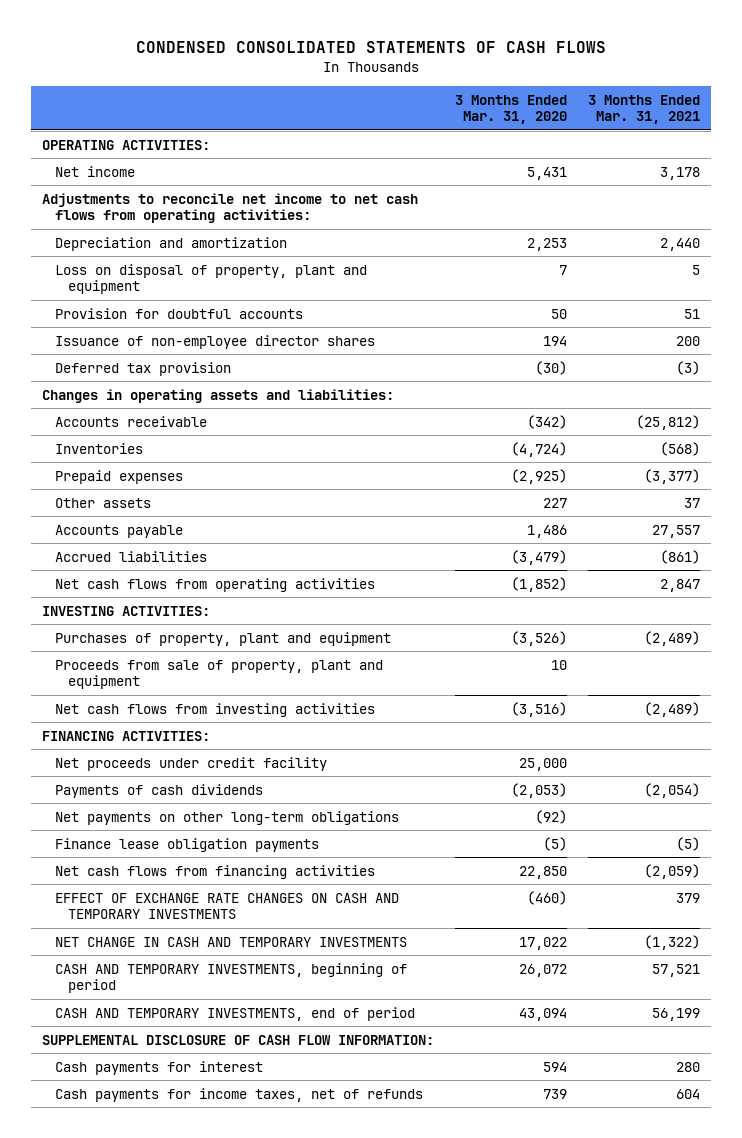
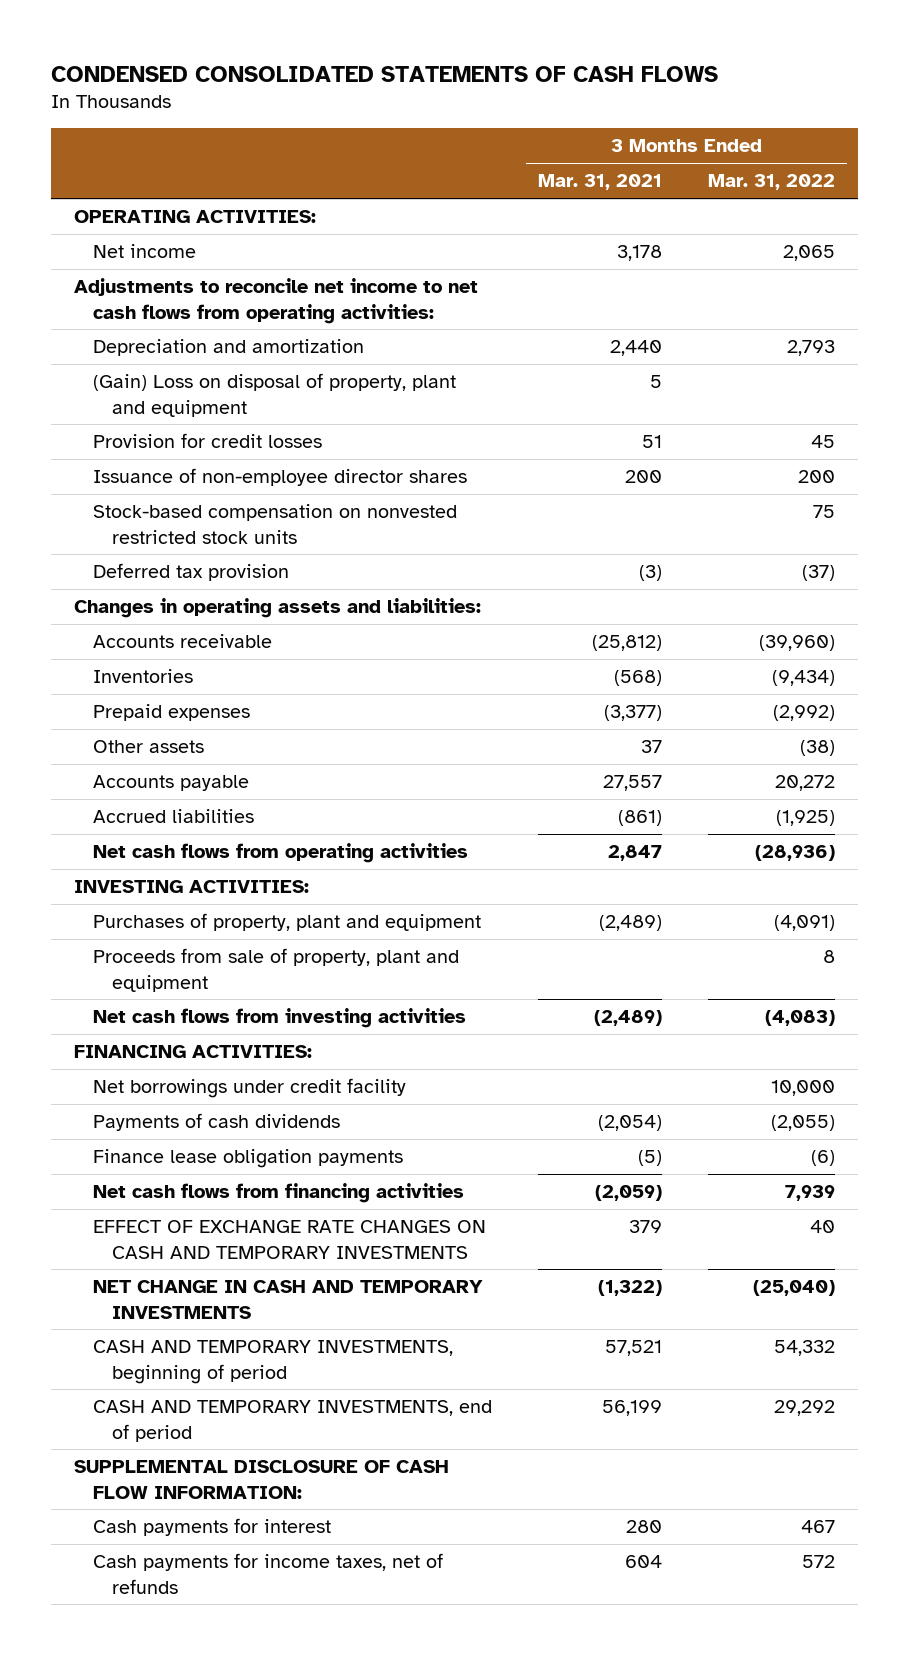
[455,94,568,125] 3 Months Ended Mar. 31, 2020 -> none
none -> [708,174,836,191] Mar. 31, 2022
[55,263,368,295] Loss on disposal of property, plant and equipment -> [92,373,456,417] (Gain) Loss on disposal of property, plant and equipment
[55,307,304,319] Provision for doubtful accounts -> [92,433,322,449] Provision for credit losses
none -> [92,504,457,544] Stock-based compensation on nonvested restricted stock units
[55,756,328,771] Net proceeds under credit facility -> [92,1078,406,1099] Net borrowings under credit facility
[55,810,400,825] Net payments on other long-term obligations -> none

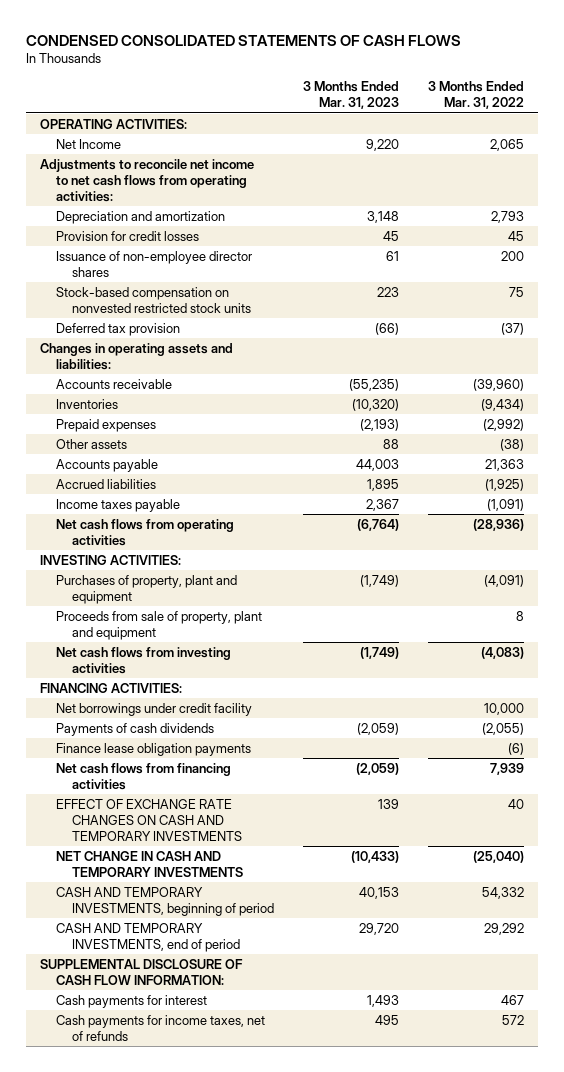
[537,174,662,191] Mar. 31, 2021 -> none
none -> [303,81,400,110] 3 Months Ended Mar. 31, 2023
[92,244,196,259] Net income -> [56,138,122,149] Net Income
[92,373,456,417] (Gain) Loss on disposal of property, plant and equipment -> none
[775,775,836,792] 20,272 -> [484,458,524,471] 21,363
none -> [56,498,181,512] Income taxes payable

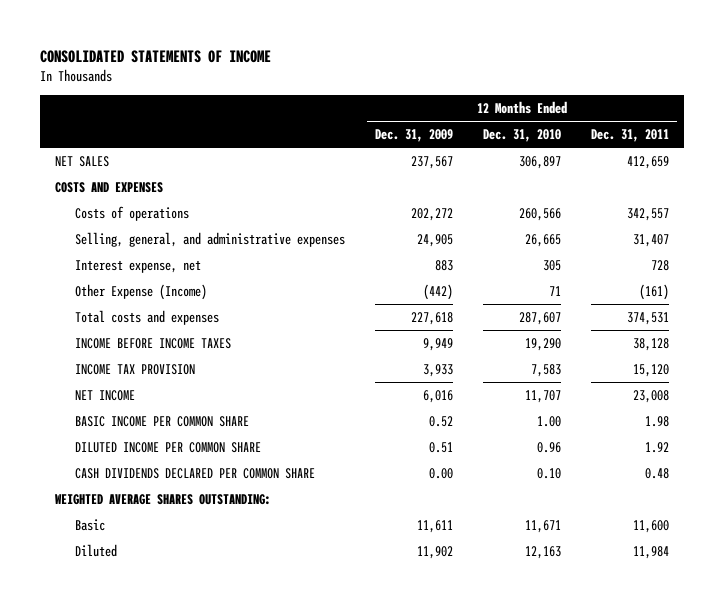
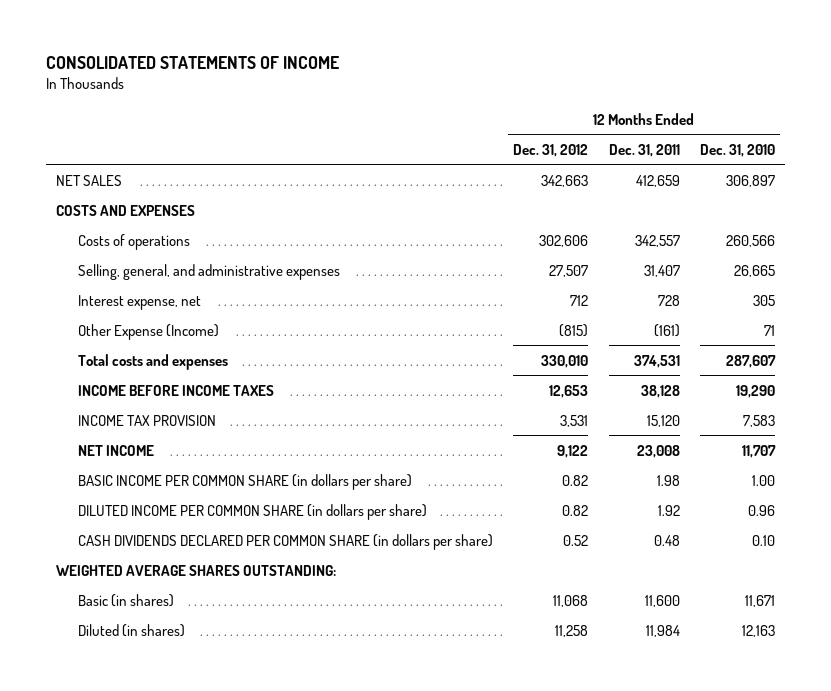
[374,129,453,143] Dec. 31, 2009 -> none
none -> [513,143,589,157] Dec. 31, 2012
[74,416,249,428] BASIC INCOME PER COMMON SHARE -> [77,473,412,490] BASIC INCOME PER COMMON SHARE (in dollars per share)
[74,442,261,454] DILUTED INCOME PER COMMON SHARE -> [77,503,427,520] DILUTED INCOME PER COMMON SHARE (in dollars per share)
[74,468,315,480] CASH DIVIDENDS DECLARED PER COMMON SHARE -> [77,533,493,550] CASH DIVIDENDS DECLARED PER COMMON SHARE (in dollars per share)
[74,519,105,532] Basic -> [77,593,174,607] Basic (in shares)
[74,544,117,558] Diluted -> [77,623,185,637] Diluted (in shares)

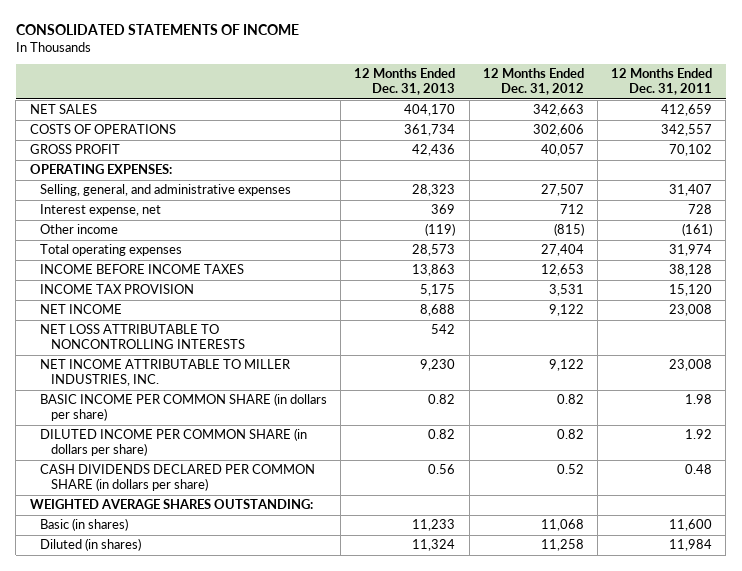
[699,143,775,157] Dec. 31, 2010 -> none
none -> [354,68,456,96] 12 Months Ended Dec. 31, 2013
[55,204,195,216] COSTS AND EXPENSES -> none
[77,233,190,250] Costs of operations -> [29,124,176,135] COSTS OF OPERATIONS
none -> [29,144,120,155] GROSS PROFIT
none -> [29,164,172,175] OPERATING EXPENSES:
[77,353,228,370] Total costs and expenses -> none
[77,323,219,340] Other Expense (Income) -> [40,224,119,235] Other income
none -> [40,244,183,257] Total operating expenses
none -> [40,324,245,350] NET LOSS ATTRIBUTABLE TO NONCONTROLLING INTERESTS
none -> [40,359,292,387] NET INCOME ATTRIBUTABLE TO MILLER INDUSTRIES, INC.

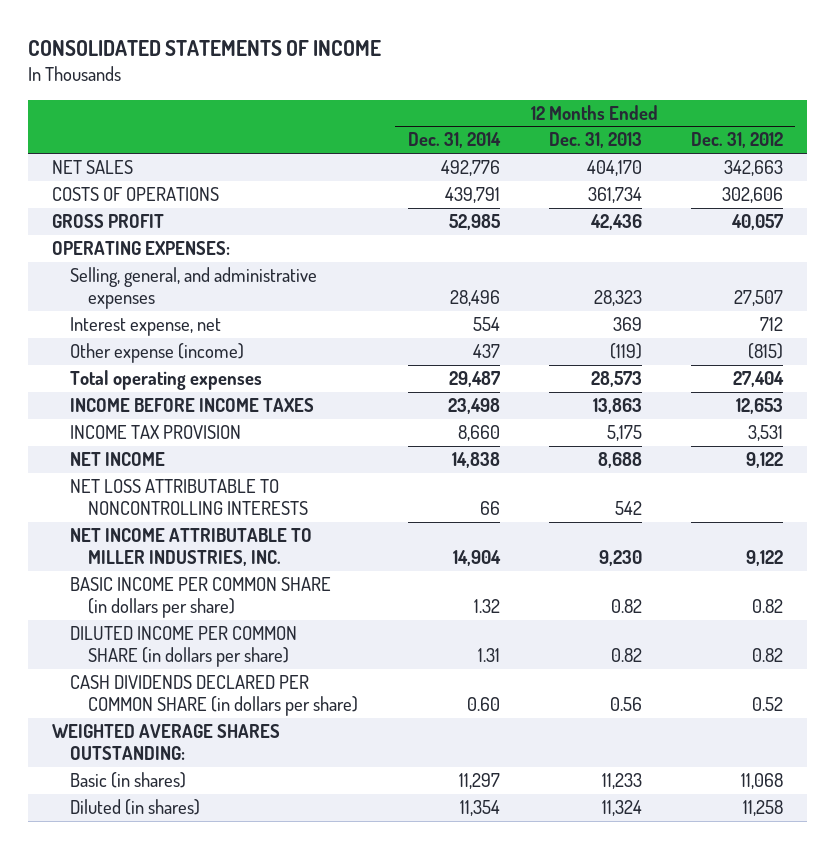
[611,68,713,96] 12 Months Ended Dec. 31, 2011 -> none
none -> [407,132,501,149] Dec. 31, 2014
[40,224,119,235] Other income -> [70,343,245,364] Other expense (income)

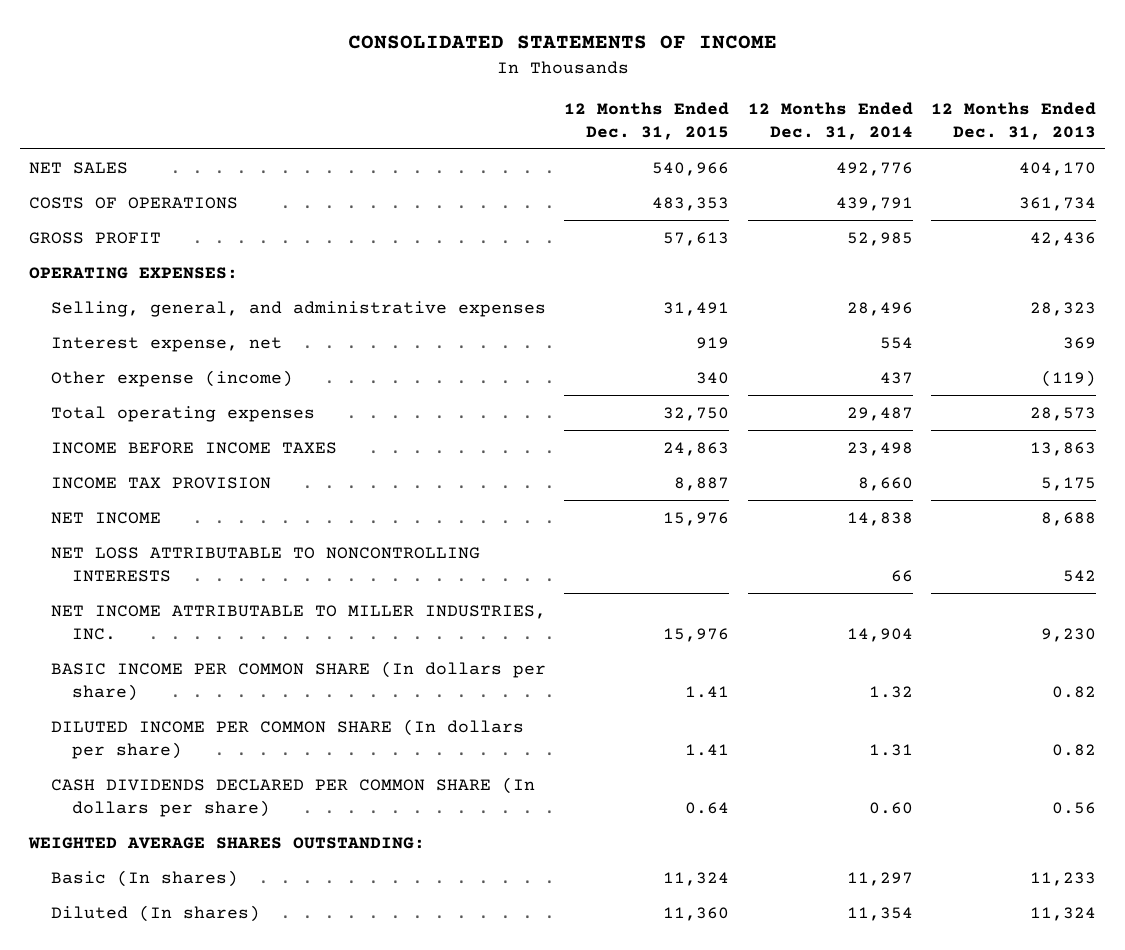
[690,132,783,149] Dec. 31, 2012 -> none
none -> [564,101,730,140] 12 Months Ended Dec. 31, 2015
[70,577,332,619] BASIC INCOME PER COMMON SHARE (in dollars per share) -> [50,660,546,701] BASIC INCOME PER COMMON SHARE (In dollars per share)
[70,626,298,668] DILUTED INCOME PER COMMON SHARE (in dollars per share) -> [50,718,524,759] DILUTED INCOME PER COMMON SHARE (In dollars per share)
[70,675,359,717] CASH DIVIDENDS DECLARED PER COMMON SHARE (in dollars per share) -> [50,776,535,817] CASH DIVIDENDS DECLARED PER COMMON SHARE (In dollars per share)
[70,772,187,789] Basic (in shares) -> [50,869,238,887] Basic (In shares)
[70,799,201,816] Diluted (in shares) -> [50,904,260,922] Diluted (In shares)

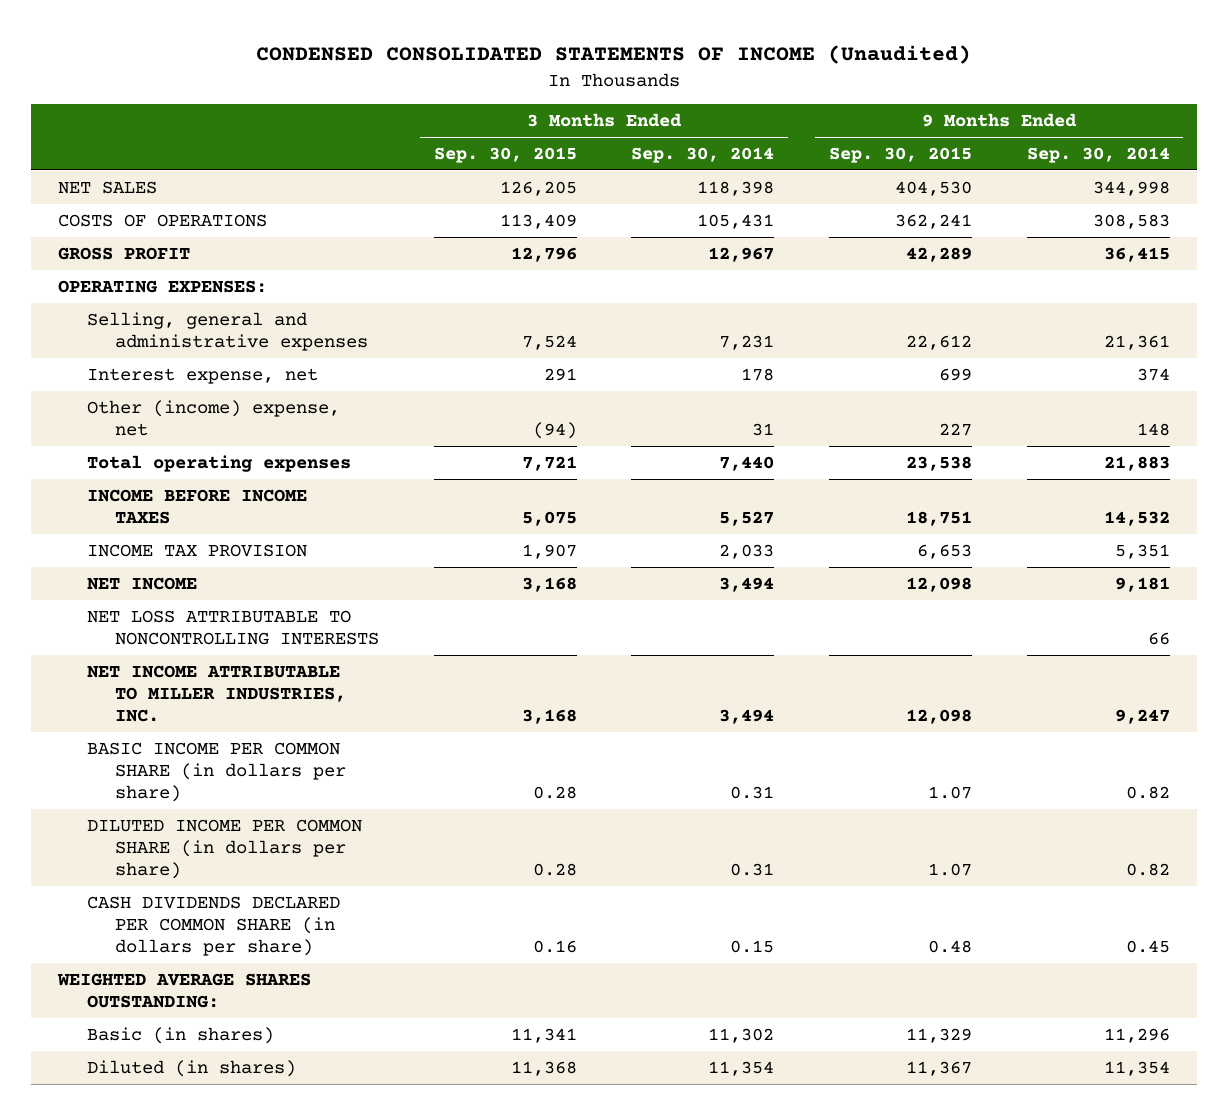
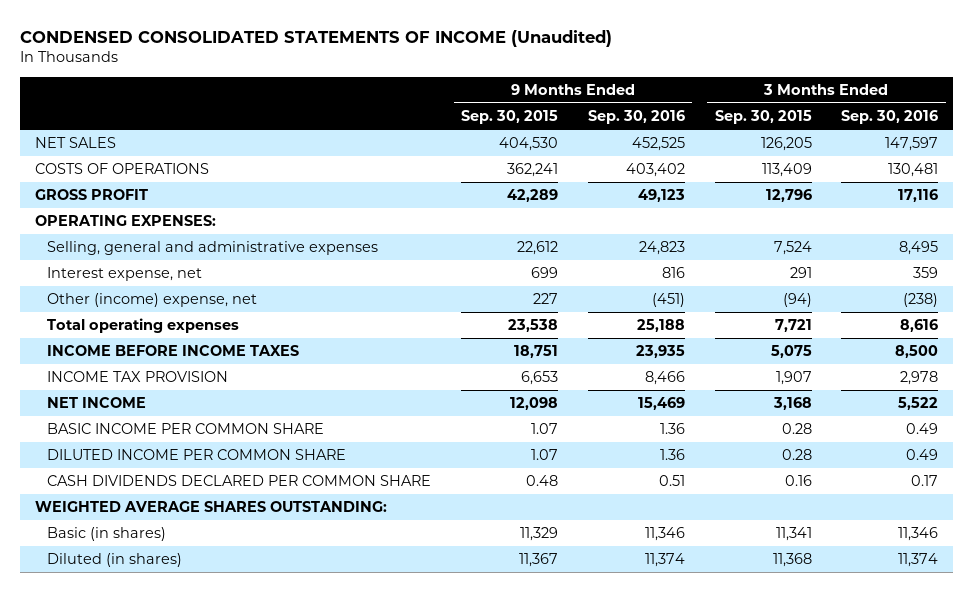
[631,147,775,164] Sep. 30, 2014 -> none
[1026,147,1170,164] Sep. 30, 2014 -> none
none -> [587,110,685,125] Sep. 30, 2016
none -> [841,110,939,125] Sep. 30, 2016
[86,609,380,646] NET LOSS ATTRIBUTABLE TO NONCONTROLLING INTERESTS -> none
[86,664,347,723] NET INCOME ATTRIBUTABLE TO MILLER INDUSTRIES, INC. -> none
[86,741,347,803] BASIC INCOME PER COMMON SHARE (in dollars per share) -> [47,423,325,435] BASIC INCOME PER COMMON SHARE
[86,818,362,880] DILUTED INCOME PER COMMON SHARE (in dollars per share) -> [47,449,347,461] DILUTED INCOME PER COMMON SHARE
[86,895,340,957] CASH DIVIDENDS DECLARED PER COMMON SHARE (in dollars per share) -> [47,475,432,487] CASH DIVIDENDS DECLARED PER COMMON SHARE

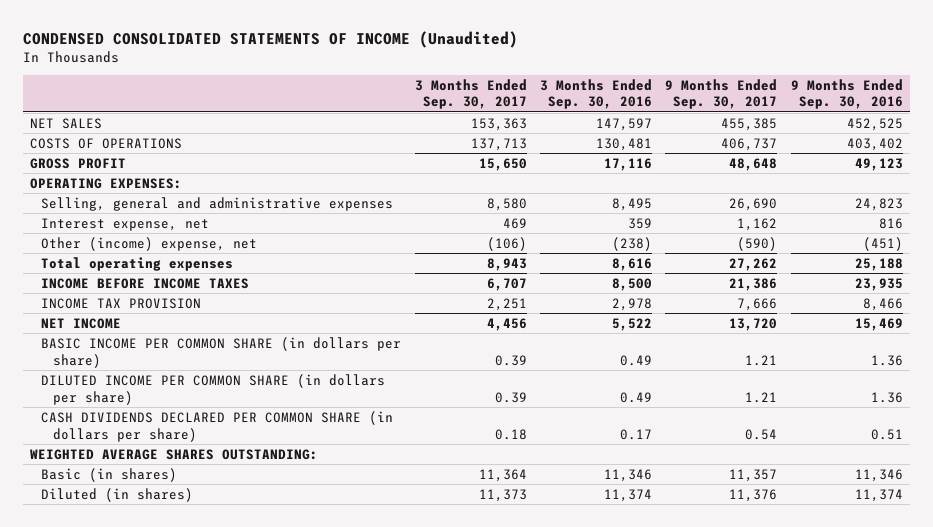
[461,110,559,125] Sep. 30, 2015 -> none
[714,110,812,125] Sep. 30, 2015 -> none
none -> [414,78,527,110] 3 Months Ended Sep. 30, 2017
none -> [665,78,778,110] 9 Months Ended Sep. 30, 2017
[47,423,325,435] BASIC INCOME PER COMMON SHARE -> [41,336,402,368] BASIC INCOME PER COMMON SHARE (in dollars per share)
[47,449,347,461] DILUTED INCOME PER COMMON SHARE -> [41,373,386,405] DILUTED INCOME PER COMMON SHARE (in dollars per share)
[47,475,432,487] CASH DIVIDENDS DECLARED PER COMMON SHARE -> [41,410,394,442] CASH DIVIDENDS DECLARED PER COMMON SHARE (in dollars per share)

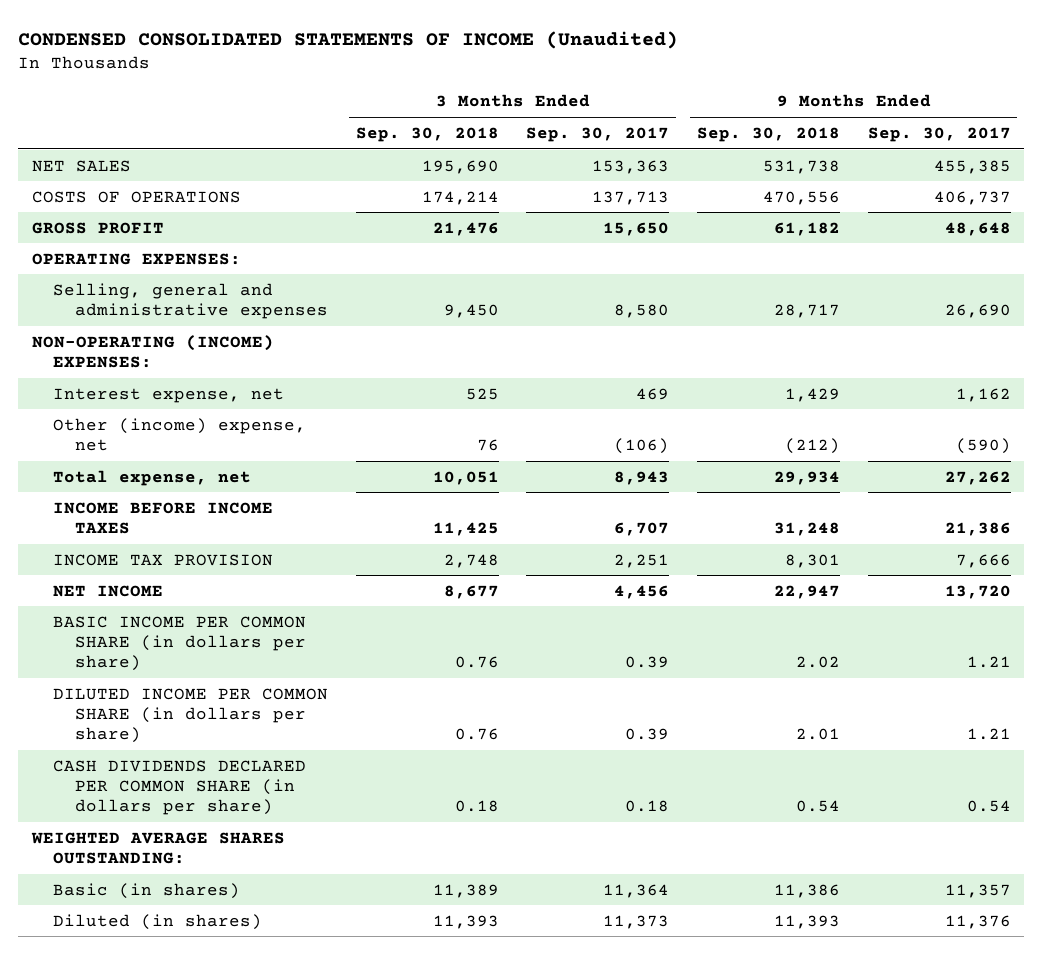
[540,78,653,110] 3 Months Ended Sep. 30, 2016 -> none
[790,78,903,110] 9 Months Ended Sep. 30, 2016 -> none
none -> [355,126,499,142] Sep. 30, 2018
none -> [696,126,840,142] Sep. 30, 2018
none -> [31,334,274,368] NON-OPERATING (INCOME) EXPENSES:
[41,256,234,271] Total operating expenses -> [53,469,252,486] Total expense, net

